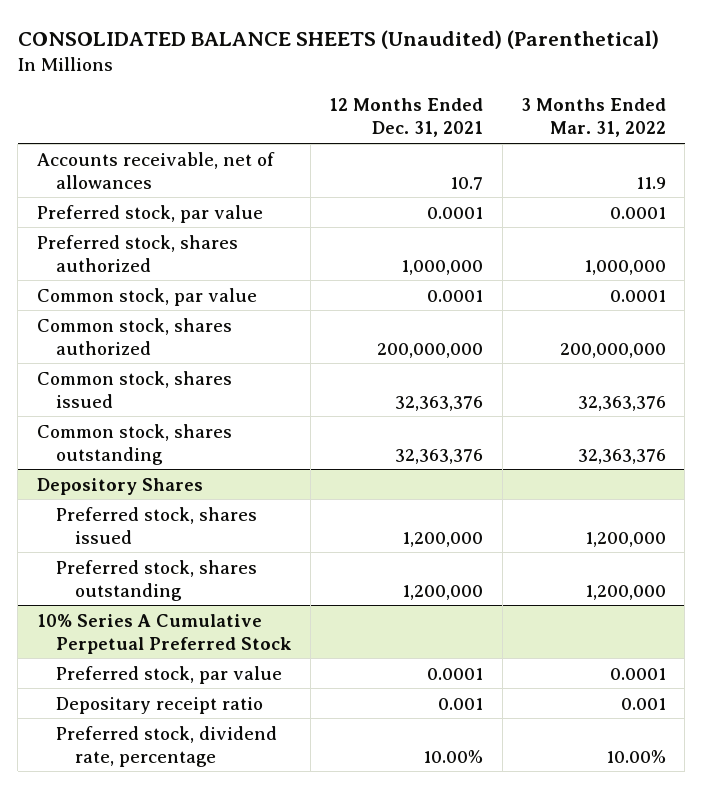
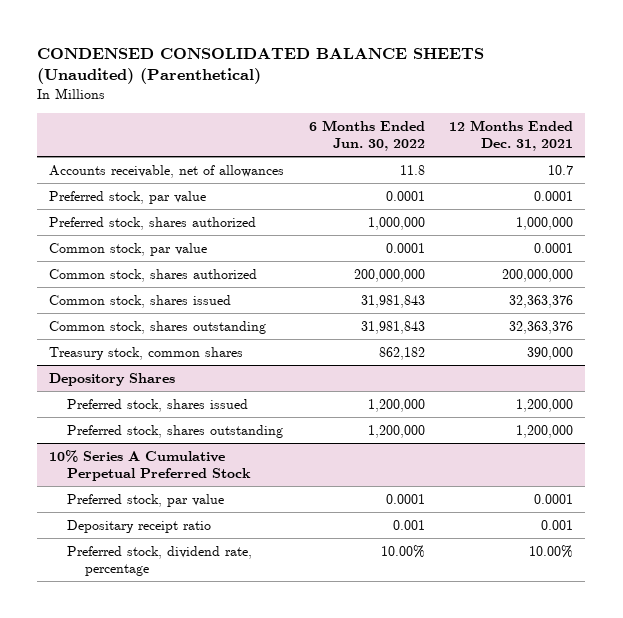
[17,30,659,50] CONSOLIDATED BALANCE SHEETS (Unaudited) (Parenthetical) -> [37,47,485,85] CONDENSED CONSOLIDATED BALANCE SHEETS (Unaudited) (Parenthetical)
[520,98,666,138] 3 Months Ended Mar. 31, 2022 -> none
none -> [308,119,425,151] 6 Months Ended Jun. 30, 2022
none -> [49,347,244,361] Treasury stock, common shares

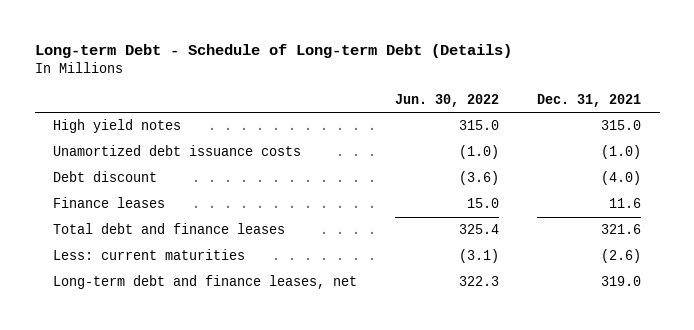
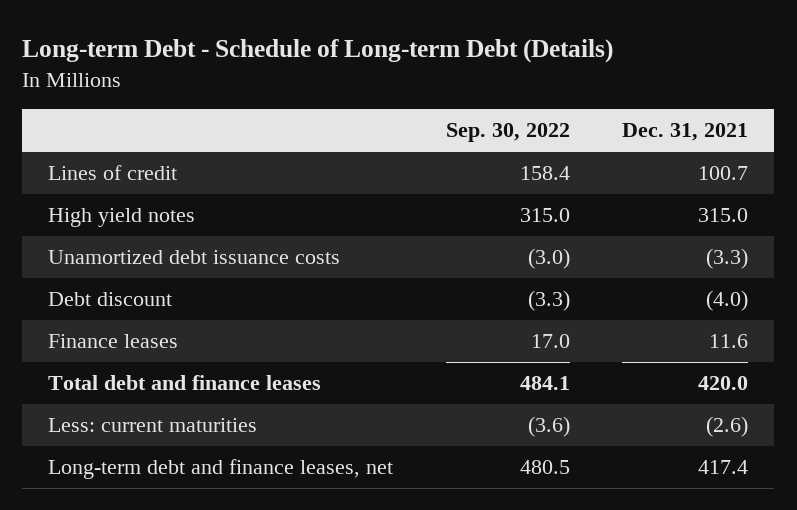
[395,93,500,107] Jun. 30, 2022 -> none
none -> [445,123,570,143] Sep. 30, 2022
none -> [48,165,178,181] Lines of credit
[600,145,641,160] (1.0) -> [706,248,749,270] (3.3)
[600,224,641,235] 321.6 -> [698,376,749,391] 420.0
[600,276,641,287] 319.0 -> [698,460,749,475] 417.4

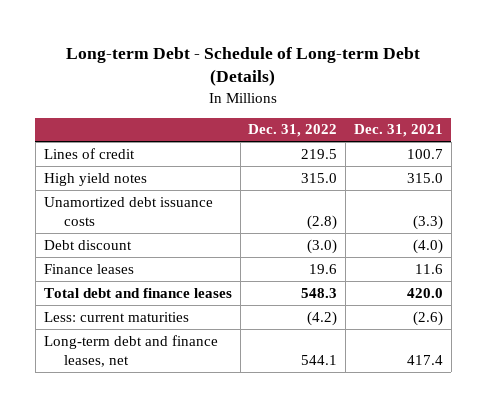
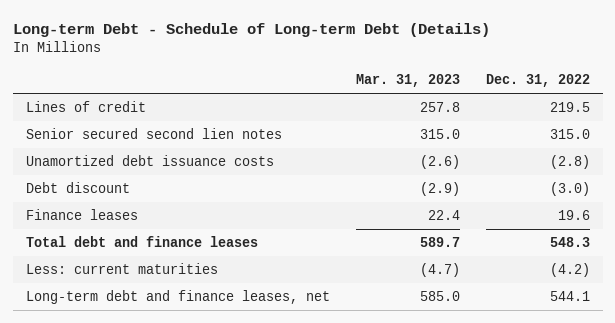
[354,124,444,138] Dec. 31, 2021 -> none
none -> [355,74,460,88] Mar. 31, 2023
[43,172,147,186] High yield notes -> [25,128,282,140] Senior secured second lien notes

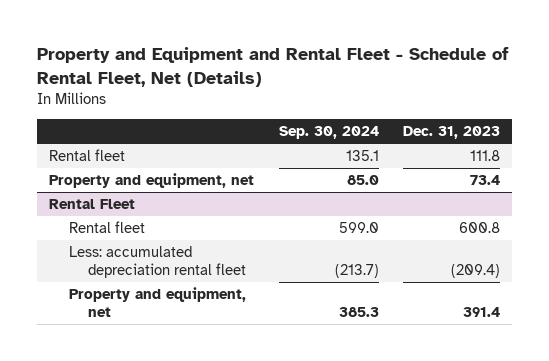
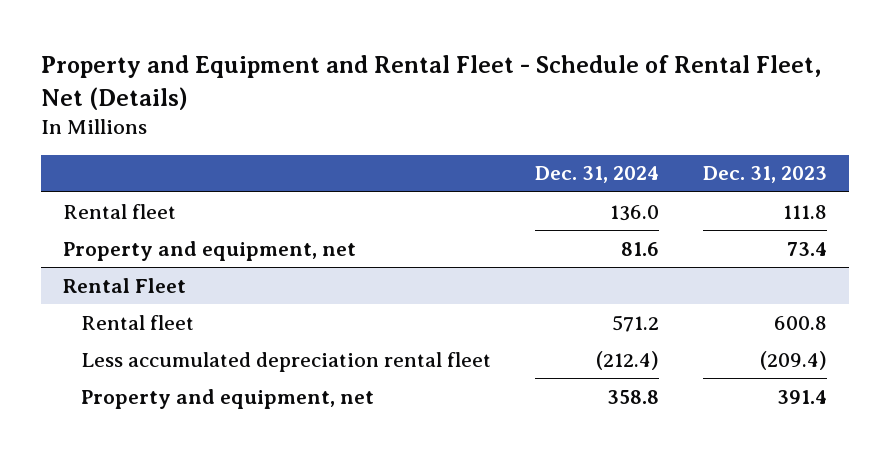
[278,126,379,140] Sep. 30, 2024 -> none
none -> [534,166,659,184] Dec. 31, 2024
[68,246,247,279] Less: accumulated depreciation rental fleet -> [80,351,491,372] Less accumulated depreciation rental fleet

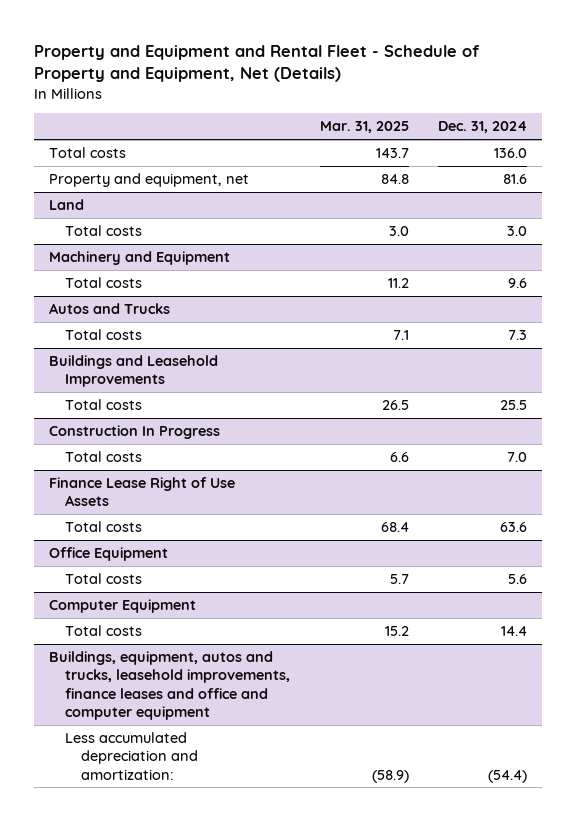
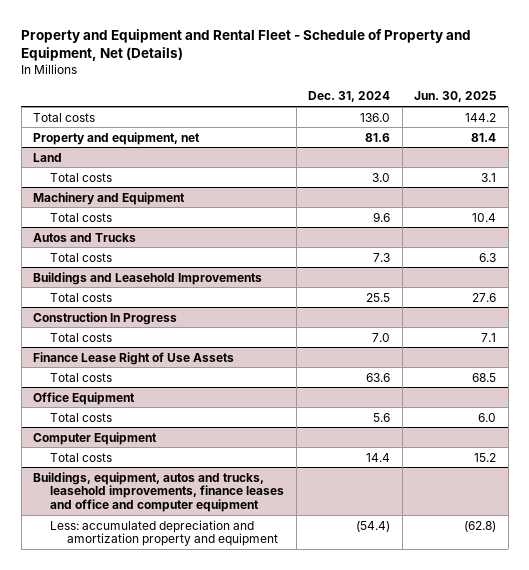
[319,121,409,134] Mar. 31, 2025 -> none
none -> [414,91,497,103] Jun. 30, 2025
[64,732,199,780] Less accumulated depreciation and amortization: -> [50,519,279,547] Less: accumulated depreciation and amortization property and equipment

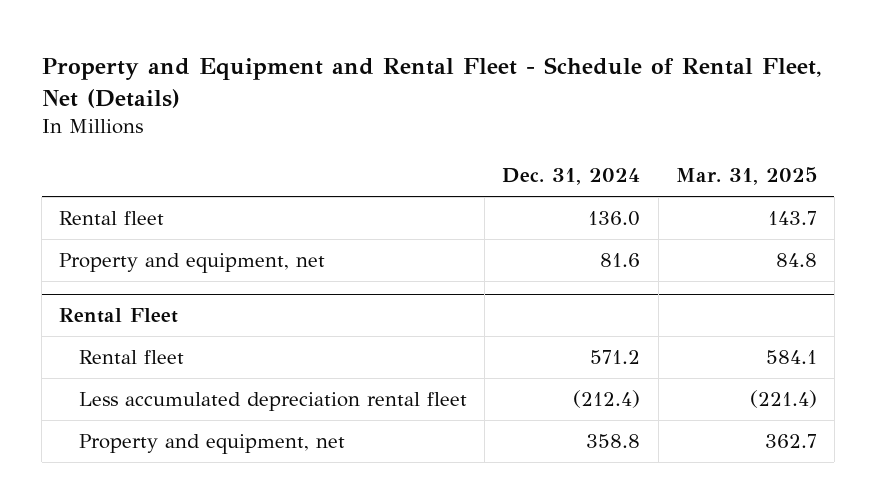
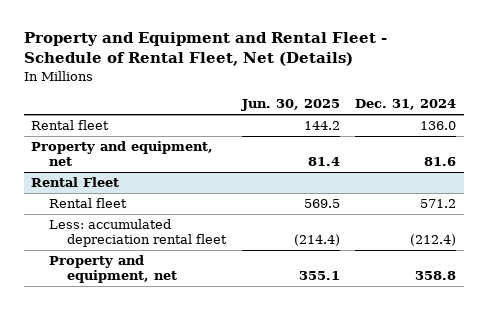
[675,167,817,186] Mar. 31, 2025 -> none
none -> [240,99,340,112] Jun. 30, 2025
[78,392,467,412] Less accumulated depreciation rental fleet -> [49,219,228,248] Less: accumulated depreciation rental fleet

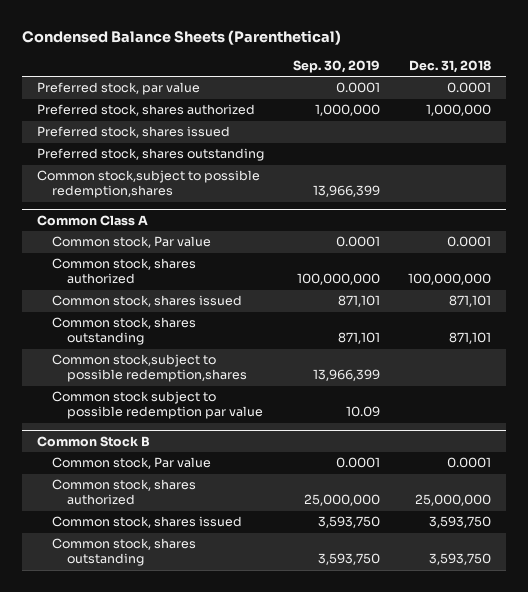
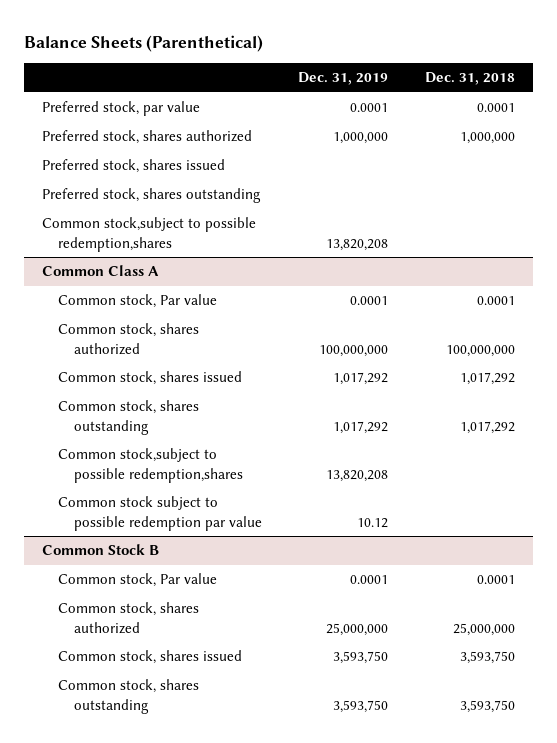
[22,30,342,46] Condensed Balance Sheets (Parenthetical) -> [24,34,264,52] Balance Sheets (Parenthetical)
[292,60,380,74] Sep. 30, 2019 -> none
none -> [298,72,389,86] Dec. 31, 2019
[449,295,492,308] 871,101 -> [459,372,515,386] 1,017,292
[449,332,492,345] 871,101 -> [459,420,515,434] 1,017,292

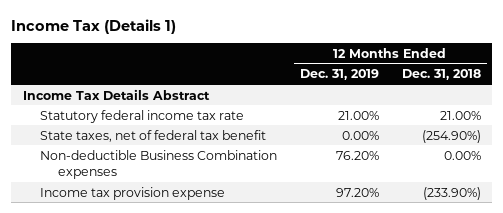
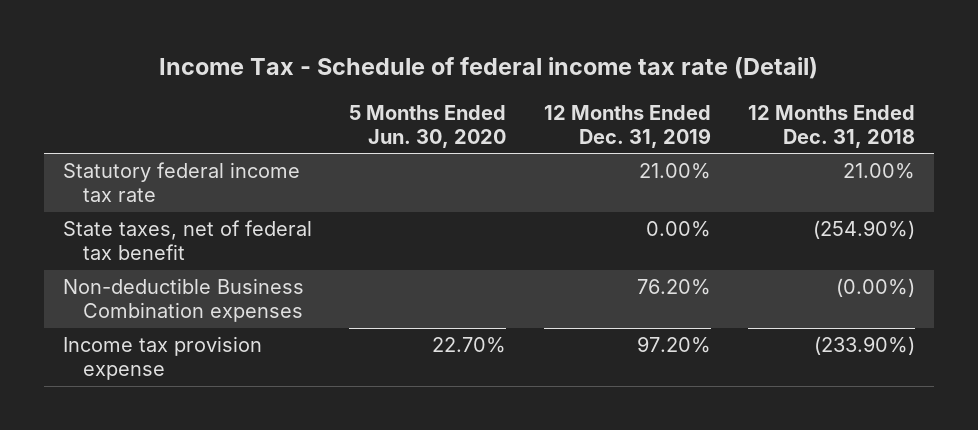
[11,18,177,34] Income Tax (Details 1) -> [158,57,818,80] Income Tax - Schedule of federal income tax rate (Detail)
none -> [349,104,507,148] 5 Months Ended Jun. 30, 2020
[22,88,210,100] Income Tax Details Abstract -> none
[443,150,481,160] 0.00% -> [836,278,916,298] (0.00%)

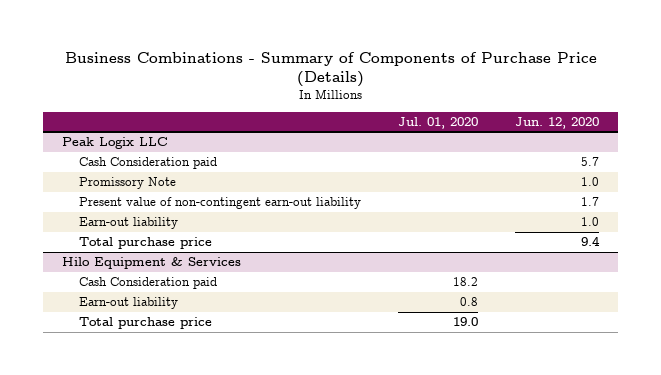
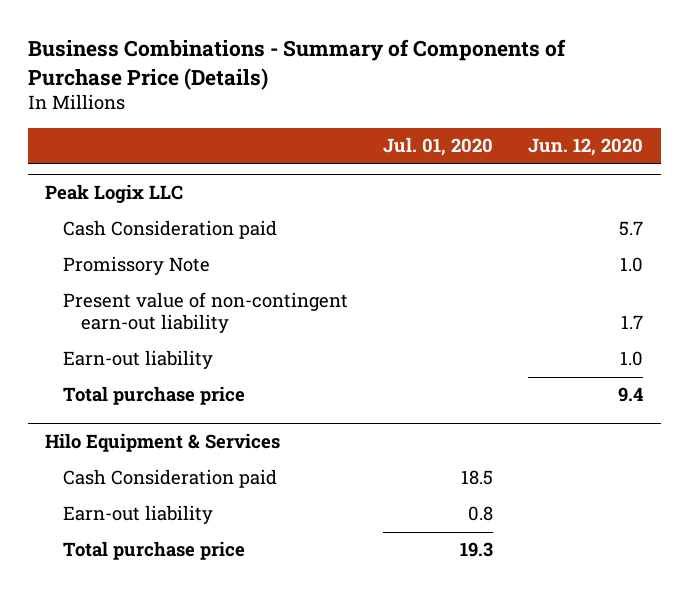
[453,277,479,287] 18.2 -> [461,470,494,486] 18.5
[453,317,479,327] 19.0 -> [460,542,494,558] 19.3

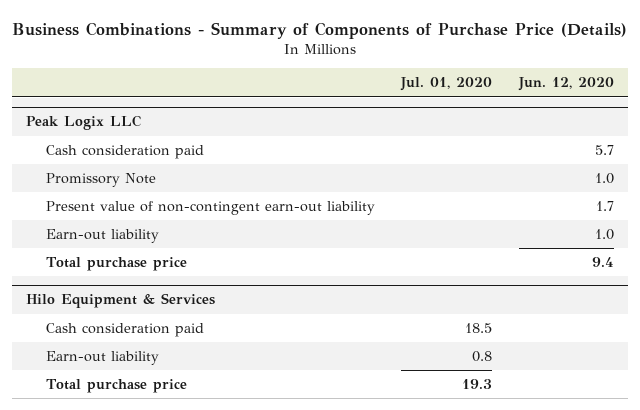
[62,220,277,240] Cash Consideration paid -> [45,145,204,160] Cash consideration paid
[62,469,277,489] Cash Consideration paid -> [45,323,204,338] Cash consideration paid

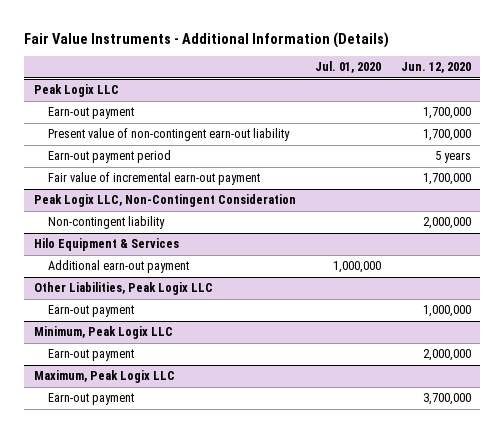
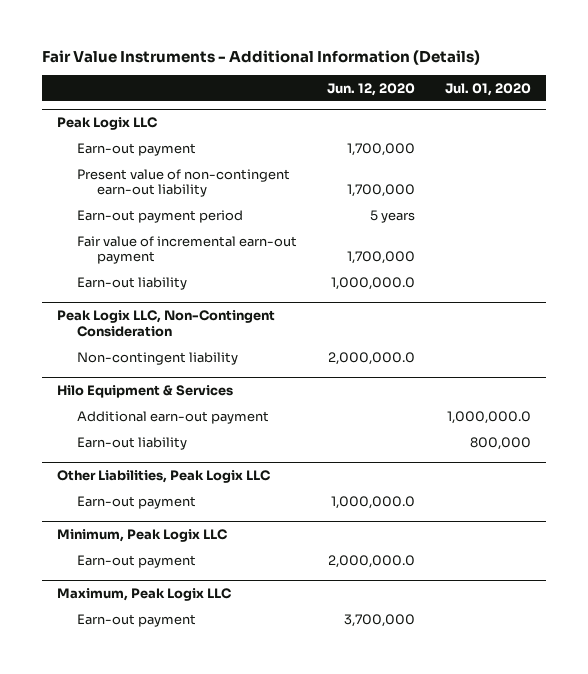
none -> [76,276,187,290] Earn-out liability
[422,217,471,230] 2,000,000 -> [327,351,415,365] 2,000,000.0
[333,261,382,274] 1,000,000 -> [447,410,532,424] 1,000,000.0
none -> [76,436,187,450] Earn-out liability
[422,305,471,318] 1,000,000 -> [330,495,415,509] 1,000,000.0
[422,349,471,362] 2,000,000 -> [327,554,415,568] 2,000,000.0

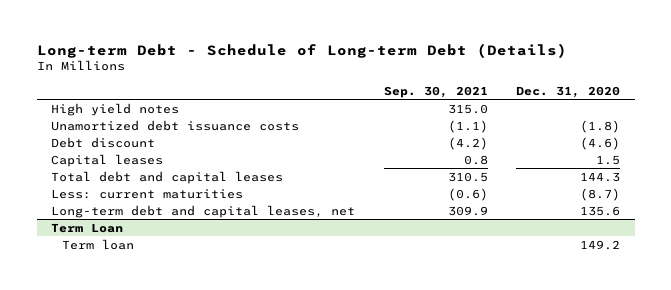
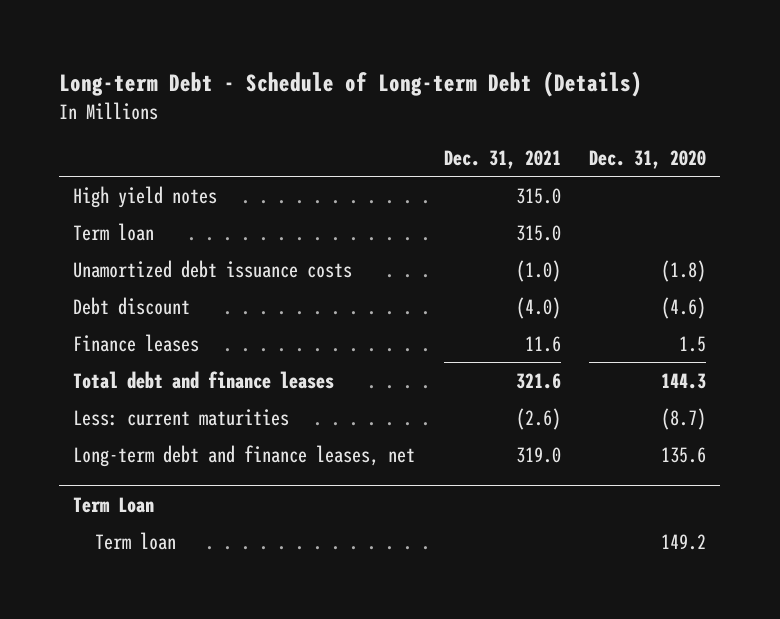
[383,85,488,98] Sep. 30, 2021 -> none
none -> [443,150,561,170] Dec. 31, 2021
none -> [73,222,155,241] Term loan
[50,153,163,167] Capital leases -> none
none -> [73,333,200,352] Finance leases
[50,170,283,184] Total debt and capital leases -> [73,370,335,389] Total debt and finance leases
[50,204,355,218] Long-term debt and capital leases, net -> [73,444,416,467] Long-term debt and finance leases, net

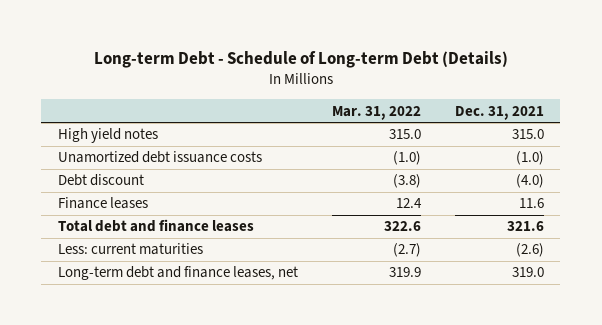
[589,150,707,170] Dec. 31, 2020 -> none
none -> [331,105,421,120] Mar. 31, 2022
[73,222,155,241] Term loan -> none
[73,496,155,513] Term Loan -> none
[94,531,176,550] Term loan -> none

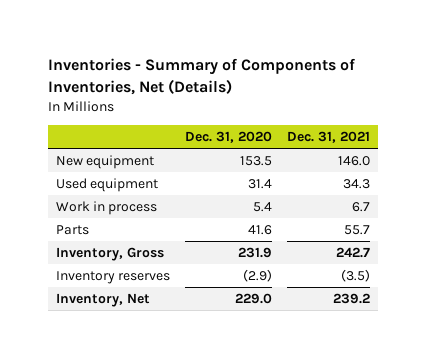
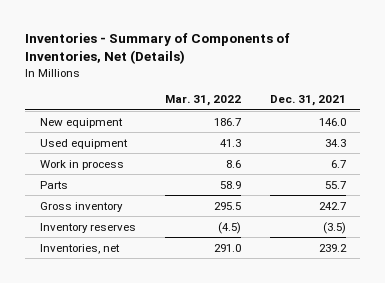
[184,131,272,144] Dec. 31, 2020 -> none
none -> [164,94,241,106] Mar. 31, 2022
[55,246,164,261] Inventory, Gross -> [39,201,123,212] Gross inventory
[55,292,150,307] Inventory, Net -> [39,243,120,254] Inventories, net

